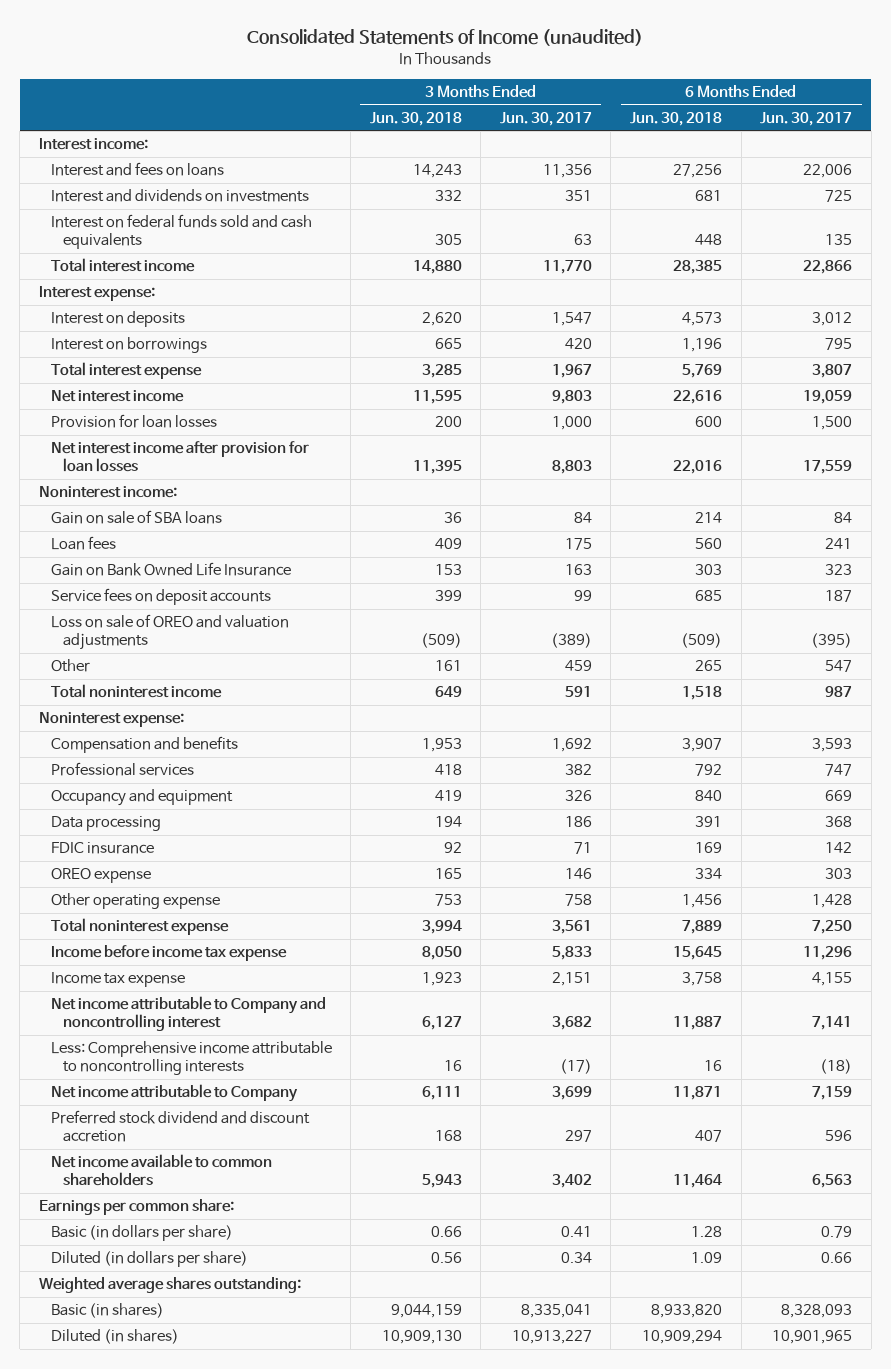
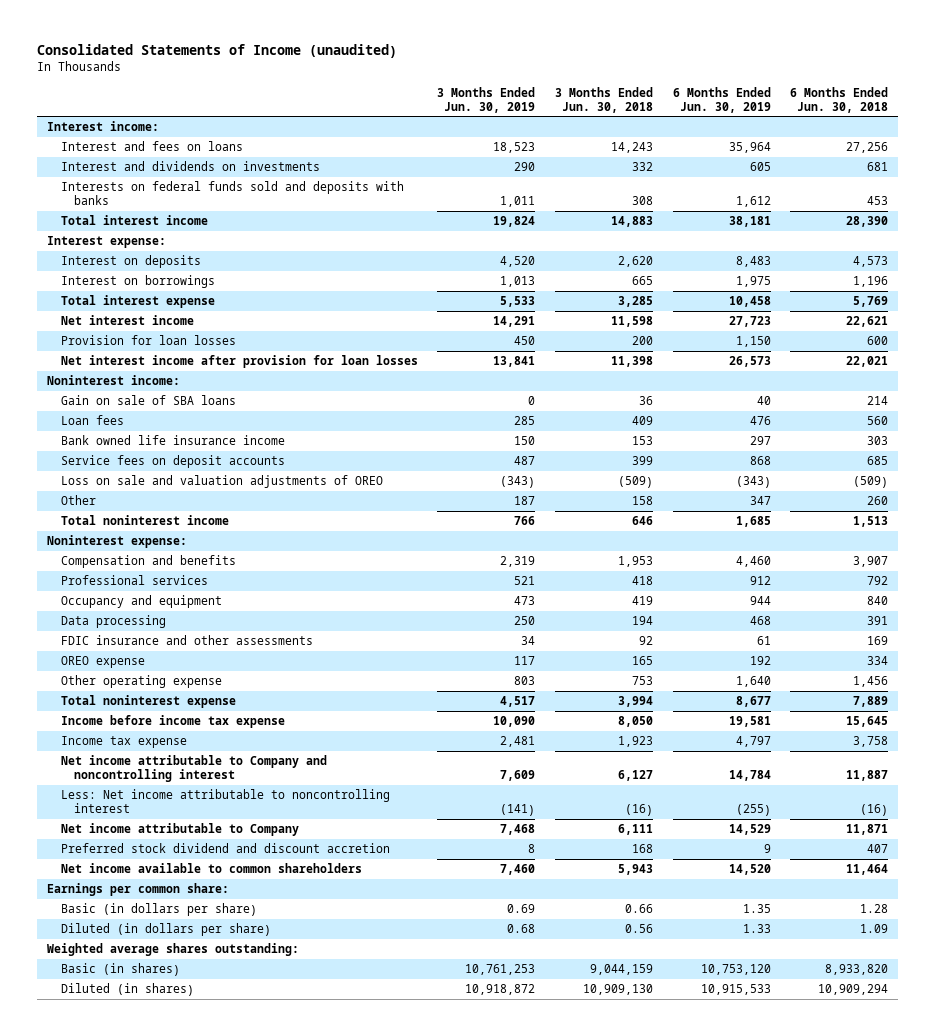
[499,111,592,126] Jun. 30, 2017 -> none
[760,111,853,126] Jun. 30, 2017 -> none
none -> [437,86,536,113] 3 Months Ended Jun. 30, 2019
none -> [672,86,771,113] 6 Months Ended Jun. 30, 2019
[50,214,312,250] Interest on federal funds sold and cash equivalents -> [60,181,404,205] Interests on federal funds sold and deposits with banks
[434,234,462,246] 305 -> [631,195,653,205] 308
[695,234,723,246] 448 -> [867,195,889,205] 453
[412,260,462,275] 14,880 -> [610,216,653,228] 14,883
[673,260,723,275] 28,385 -> [846,216,889,228] 28,390
[412,390,462,405] 11,595 -> [610,316,653,328] 11,598
[673,390,723,405] 22,616 -> [846,316,889,328] 22,621
[412,460,462,475] 11,395 -> [610,356,653,368] 11,398
[673,460,723,475] 22,016 -> [846,356,889,368] 22,021
[50,562,291,577] Gain on Bank Owned Life Insurance -> [60,435,285,446] Bank owned life insurance income
[50,614,289,651] Loss on sale of OREO and valuation adjustments -> [60,475,383,489] Loss on sale and valuation adjustments of OREO
[434,660,462,672] 161 -> [631,496,653,506] 158
[695,660,723,672] 265 -> [867,496,889,506] 260
[434,686,462,698] 649 -> [631,516,653,526] 646
[682,686,723,701] 1,518 -> [853,516,889,528] 1,513
[50,842,154,855] FDIC insurance -> [60,635,313,646] FDIC insurance and other assessments
[50,1041,332,1076] Less: Comprehensive income attributable to noncontrolling interests -> [60,789,390,813] Less: Net income attributable to noncontrolling interest
[443,1060,462,1072] 16 -> [624,803,653,816] (16)
[704,1060,723,1072] 16 -> [860,803,889,816] (16)

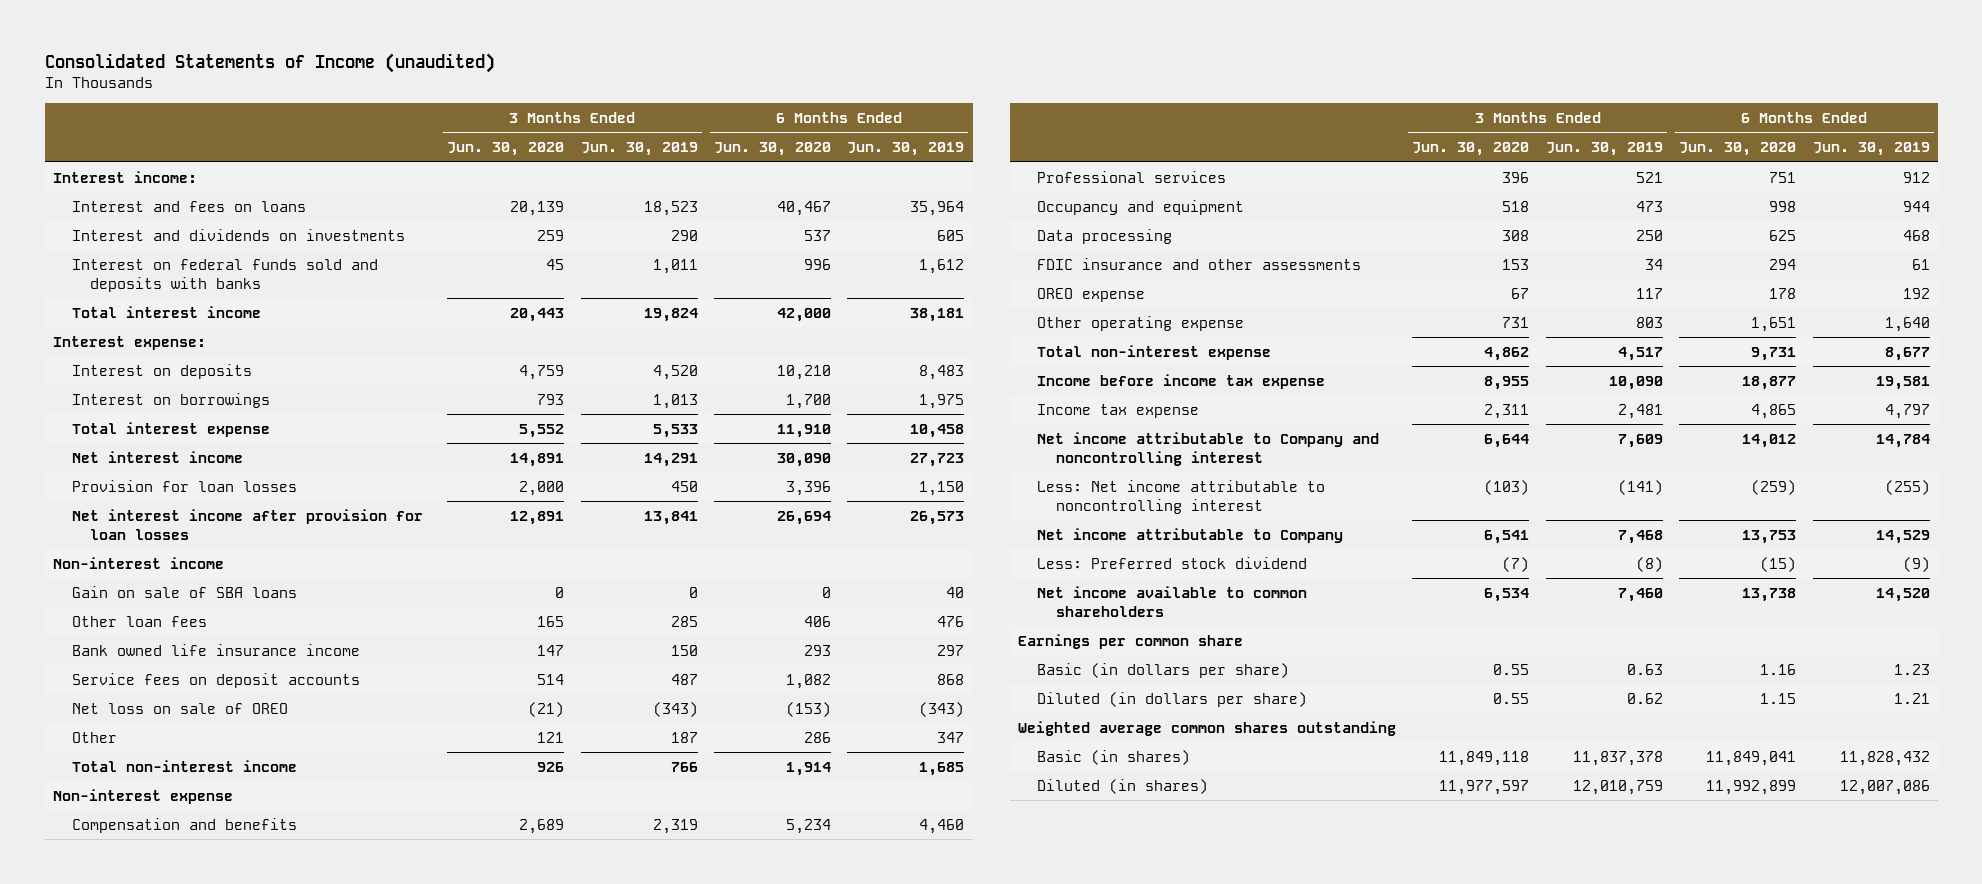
[554,86,653,113] 3 Months Ended Jun. 30, 2018 -> none
[790,86,889,113] 6 Months Ended Jun. 30, 2018 -> none
none -> [447,142,565,157] Jun. 30, 2020
none -> [713,142,831,157] Jun. 30, 2020
[60,181,404,205] Interests on federal funds sold and deposits with banks -> [71,258,378,292] Interest on federal funds sold and deposits with banks
[47,375,181,386] Noninterest income: -> [52,556,224,569] Non-interest income
[60,415,124,426] Loan fees -> [71,615,207,627] Other loan fees
[60,475,383,489] Loss on sale and valuation adjustments of OREO -> [71,702,288,714] Net loss on sale of OREO
[60,515,229,526] Total noninterest income -> [71,759,297,772] Total non-interest income
[47,535,188,549] Noninterest expense: -> [52,788,233,804] Non-interest expense
[60,695,236,709] Total noninterest expense -> [1036,344,1271,360] Total non-interest expense
[60,843,390,854] Preferred stock dividend and discount accretion -> [1036,556,1307,569] Less: Preferred stock dividend
[528,844,536,854] 8 -> [1635,556,1663,572] (8)
[763,844,771,854] 9 -> [1902,556,1930,572] (9)
[47,883,230,897] Earnings per common share: -> [1018,633,1244,649] Earnings per common share
[507,904,536,914] 0.69 -> [1626,663,1663,675] 0.63
[742,904,771,914] 1.35 -> [1893,663,1930,675] 1.23
[507,924,536,934] 0.68 -> [1626,692,1663,704] 0.62
[742,924,771,934] 1.33 -> [1893,692,1930,704] 1.21
[47,943,300,957] Weighted average shares outstanding: -> [1018,720,1397,736] Weighted average common shares outstanding
[465,964,536,976] 10,761,253 -> [1572,750,1663,766] 11,837,378
[700,964,771,976] 10,753,120 -> [1839,750,1930,766] 11,828,432
[465,984,536,996] 10,918,872 -> [1572,779,1663,795] 12,010,759
[700,984,771,996] 10,915,533 -> [1839,779,1930,795] 12,007,086

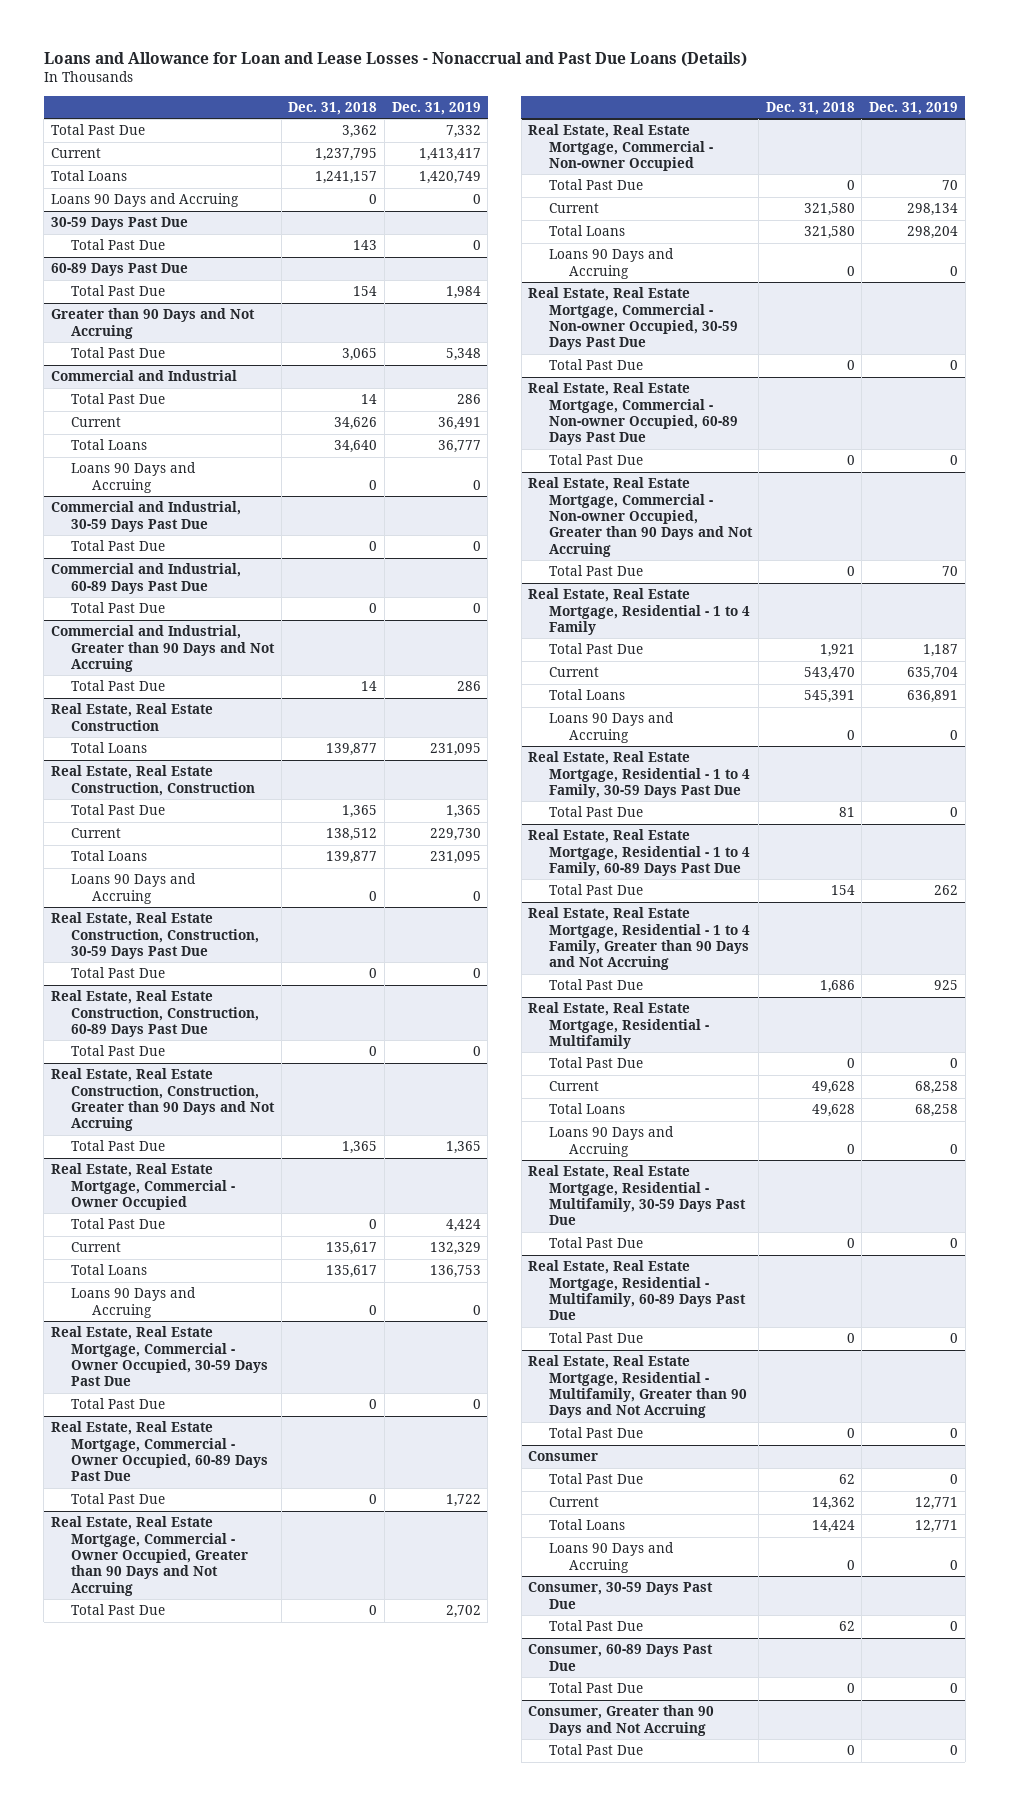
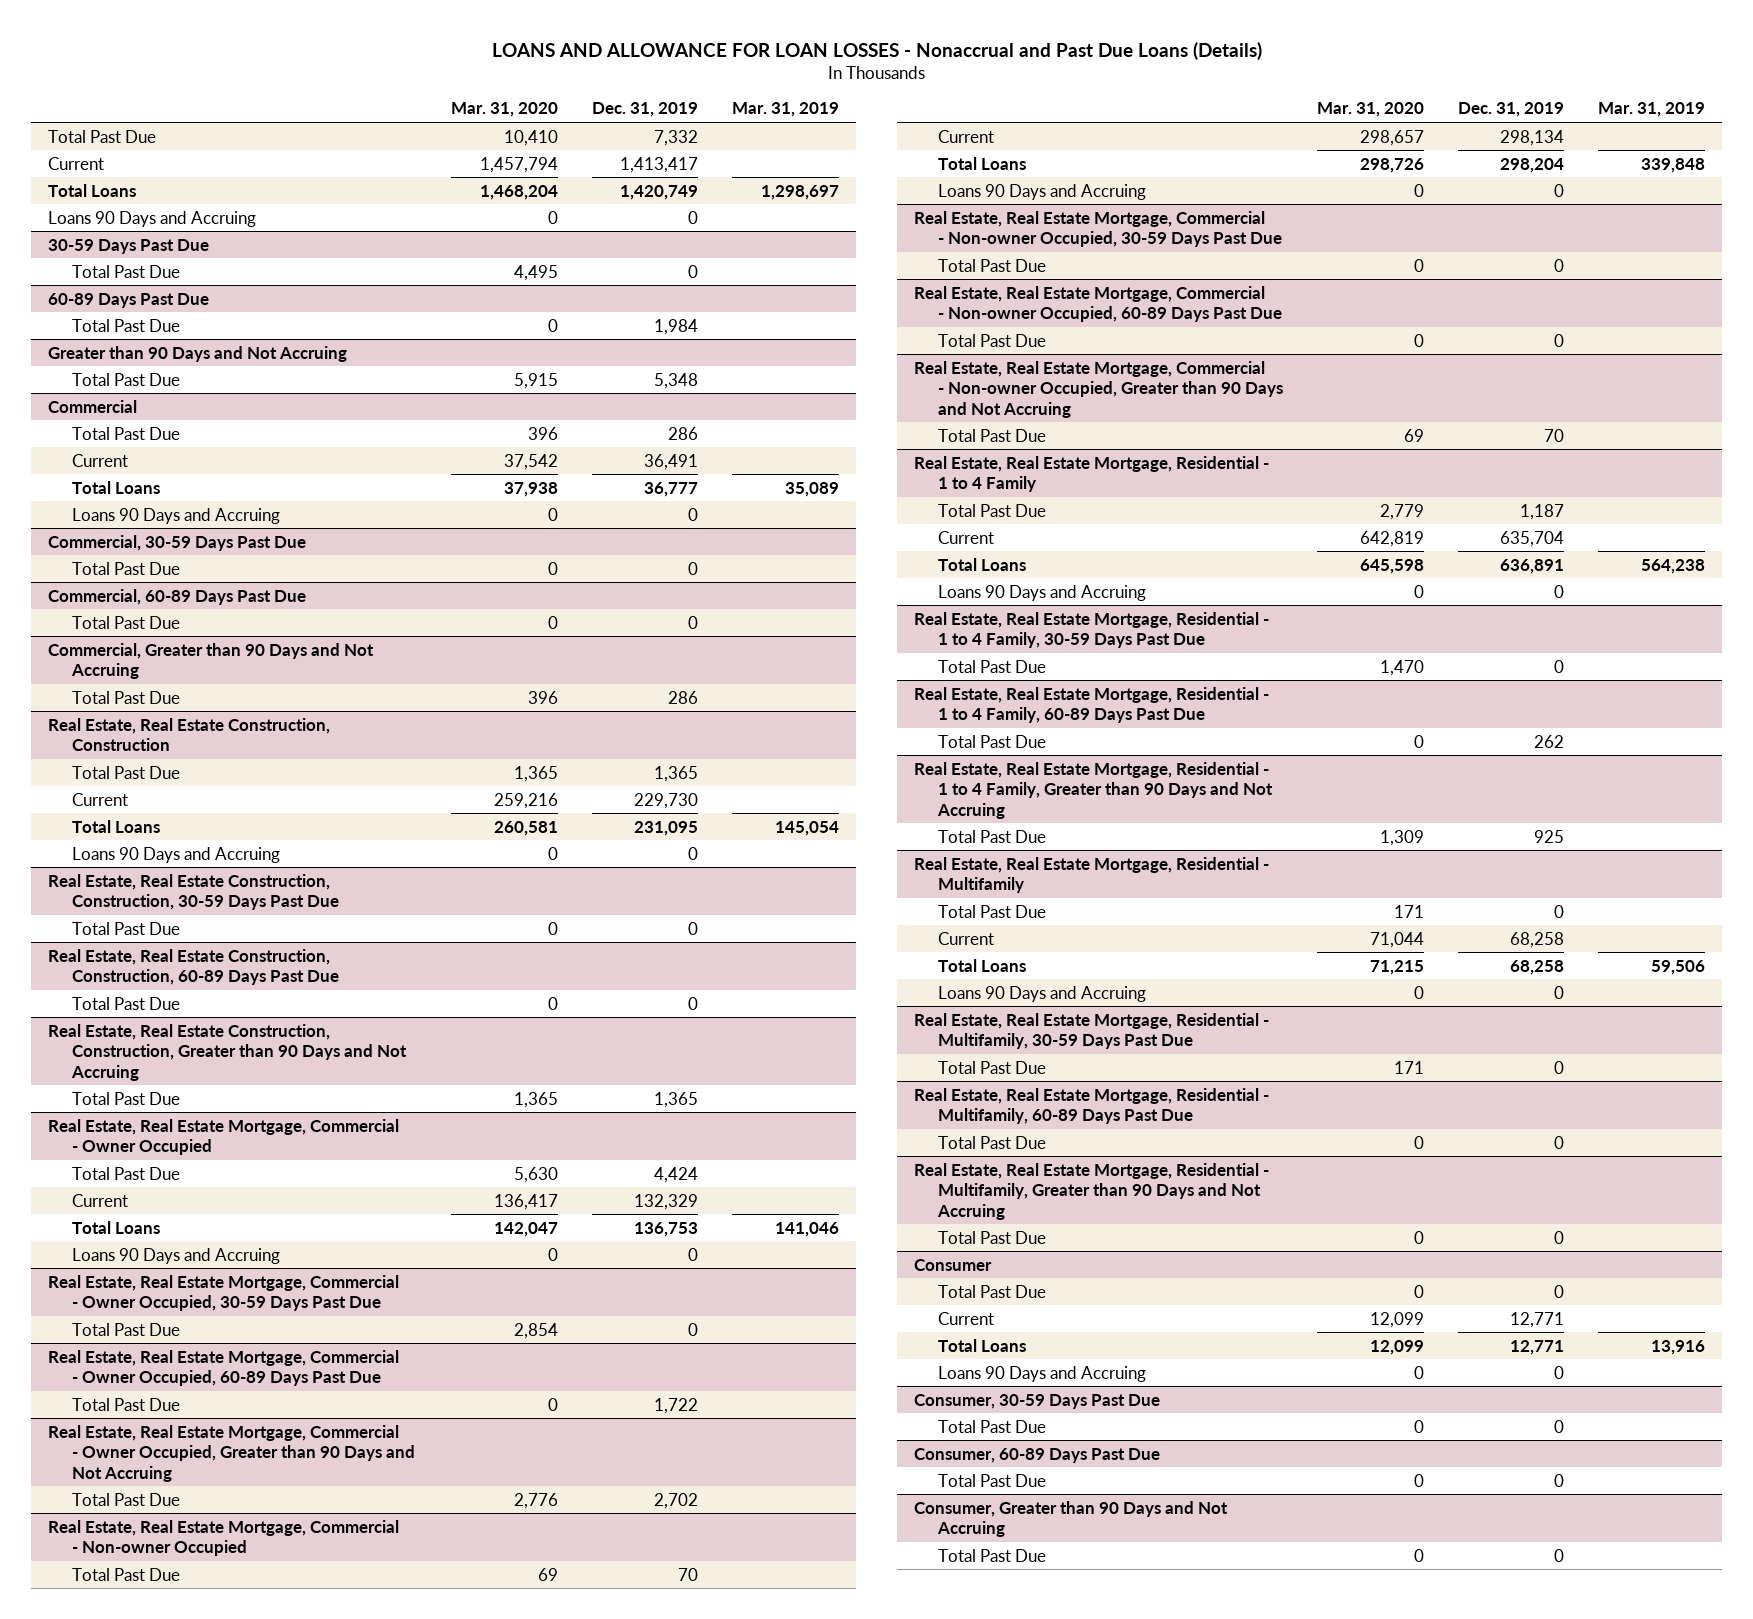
[43,52,747,68] Loans and Allowance for Loan and Lease Losses - Nonaccrual and Past Due Loans (Details) -> [491,41,1262,60] LOANS AND ALLOWANCE FOR LOAN LOSSES - Nonaccrual and Past Due Loans (Details)
[288,101,378,115] Dec. 31, 2018 -> none
none -> [451,102,559,118] Mar. 31, 2020
none -> [732,102,840,118] Mar. 31, 2019
[50,370,237,382] Commercial and Industrial -> [48,399,138,413] Commercial
[50,501,241,532] Commercial and Industrial, 30-59 Days Past Due -> [48,534,307,551] Commercial, 30-59 Days Past Due
[50,563,241,594] Commercial and Industrial, 60-89 Days Past Due -> [48,588,307,605] Commercial, 60-89 Days Past Due
[50,625,276,672] Commercial and Industrial, Greater than 90 Days and Not Accruing -> [48,642,375,680] Commercial, Greater than 90 Days and Not Accruing
[50,703,213,731] Real Estate, Real Estate Construction -> none
[71,742,148,754] Total Loans -> none

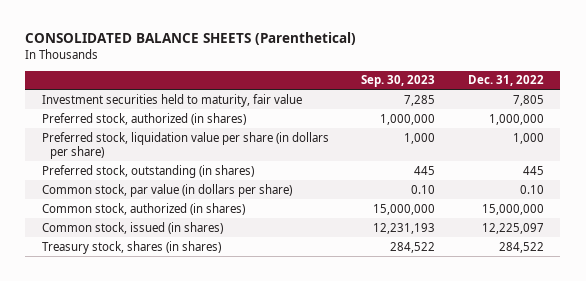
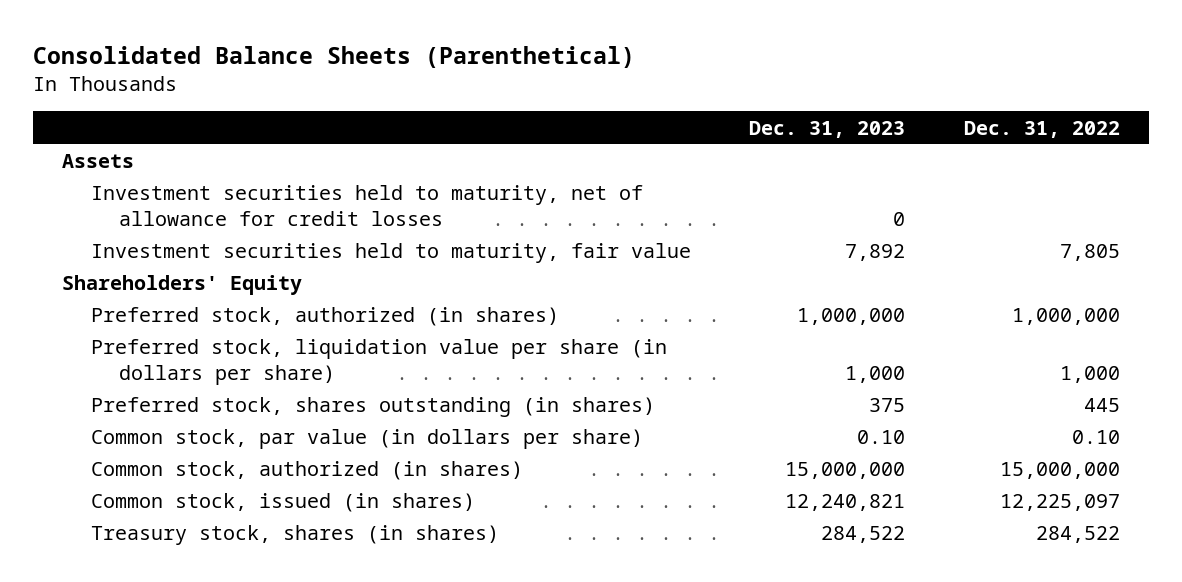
[25,32,357,46] CONSOLIDATED BALANCE SHEETS (Parenthetical) -> [32,46,635,69] Consolidated Balance Sheets (Parenthetical)
[361,75,436,88] Sep. 30, 2023 -> none
none -> [749,120,906,138] Dec. 31, 2023
none -> [62,154,135,169] Assets
none -> [90,185,643,226] Investment securities held to maturity, net of allowance for credit losses
none -> [62,275,303,296] Shareholders' Equity
[41,164,254,178] Preferred stock, outstanding (in shares) -> [90,397,655,418] Preferred stock, shares outstanding (in shares)

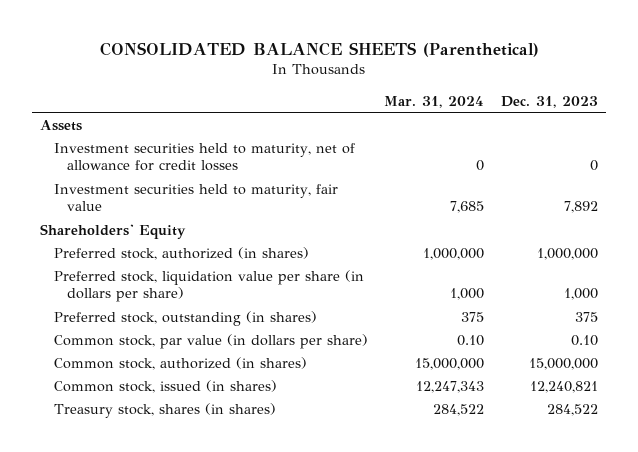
[32,46,635,69] Consolidated Balance Sheets (Parenthetical) -> [99,41,539,57] CONSOLIDATED BALANCE SHEETS (Parenthetical)
[963,120,1120,138] Dec. 31, 2022 -> none
none -> [384,95,485,108] Mar. 31, 2024
[90,397,655,418] Preferred stock, shares outstanding (in shares) -> [53,310,317,326] Preferred stock, outstanding (in shares)

